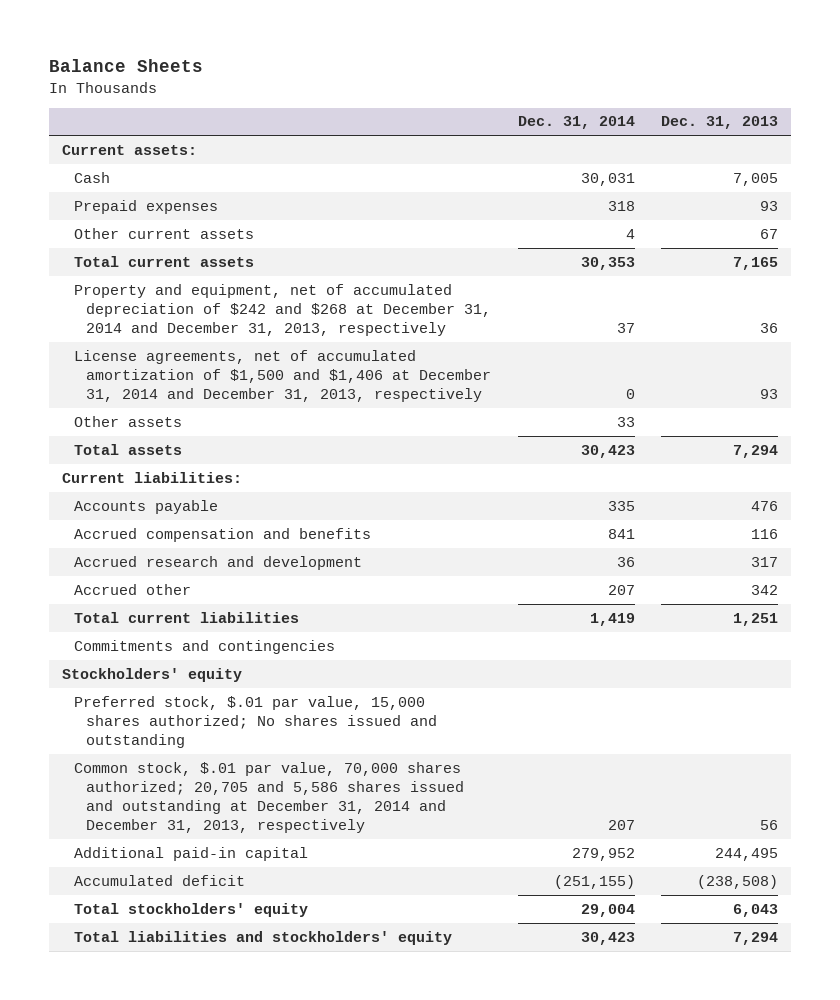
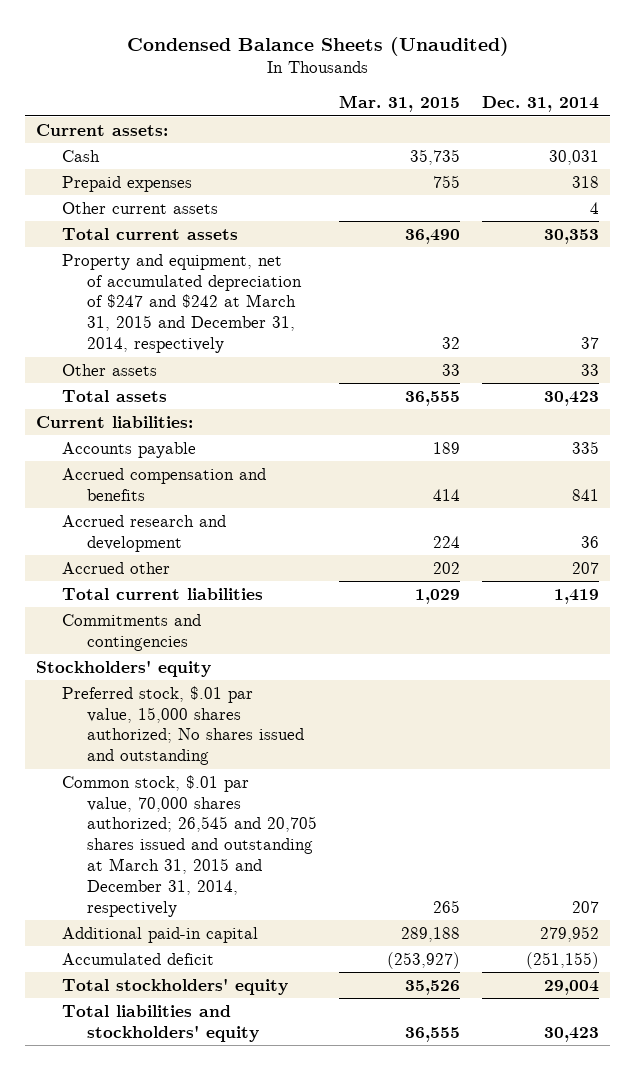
[48,59,203,73] Balance Sheets -> [126,36,509,56] Condensed Balance Sheets (Unaudited)
[661,116,779,130] Dec. 31, 2013 -> none
none -> [339,95,461,113] Mar. 31, 2015
[74,349,492,402] License agreements, net of accumulated amortization of $1,500 and $1,406 at December 31, 2014 and December 31, 2013, respectively -> none
[74,283,492,336] Property and equipment, net of accumulated depreciation of $242 and $268 at December 31, 2014 and December 31, 2013, respectively -> [61,253,303,354] Property and equipment, net of accumulated depreciation of $247 and $242 at March 31, 2015 and December 31, 2014, respectively
[74,761,465,833] Common stock, $.01 par value, 70,000 shares authorized; 20,705 and 5,586 shares issued and outstanding at December 31, 2014 and December 31, 2013, respectively -> [61,774,318,918] Common stock, $.01 par value, 70,000 shares authorized; 26,545 and 20,705 shares issued and outstanding at March 31, 2015 and December 31, 2014, respectively

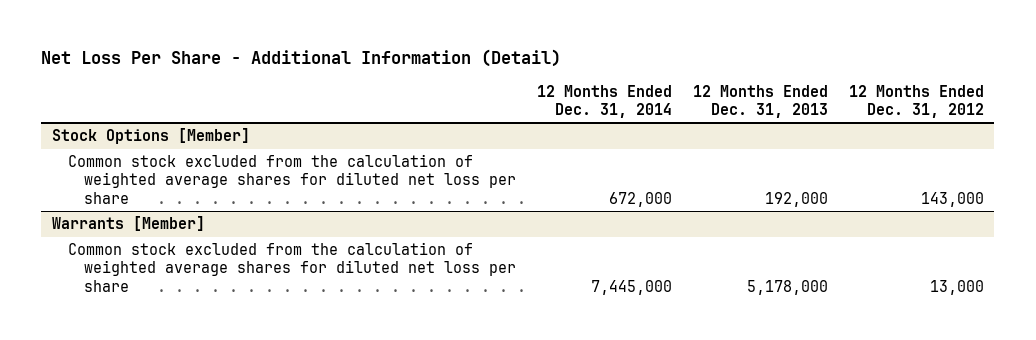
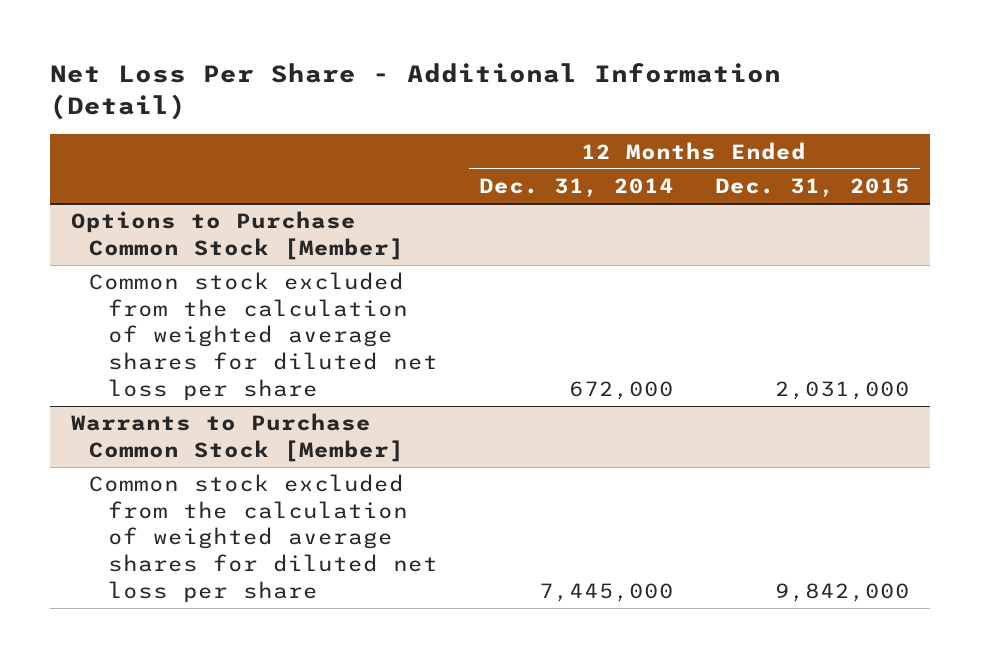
[692,84,828,118] 12 Months Ended Dec. 31, 2013 -> none
[848,84,984,118] 12 Months Ended Dec. 31, 2012 -> none
none -> [714,178,910,198] Dec. 31, 2015
[51,128,250,145] Stock Options [Member] -> [70,211,405,260] Options to Purchase Common Stock [Member]
[51,216,205,232] Warrants [Member] -> [70,413,405,462] Warrants to Purchase Common Stock [Member]

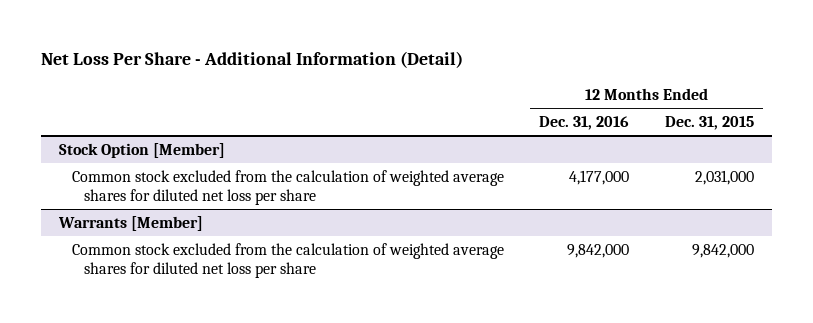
[478,178,674,198] Dec. 31, 2014 -> none
none -> [539,115,630,130] Dec. 31, 2016
[70,211,405,260] Options to Purchase Common Stock [Member] -> [58,142,225,158] Stock Option [Member]
[70,413,405,462] Warrants to Purchase Common Stock [Member] -> [57,215,203,231] Warrants [Member]

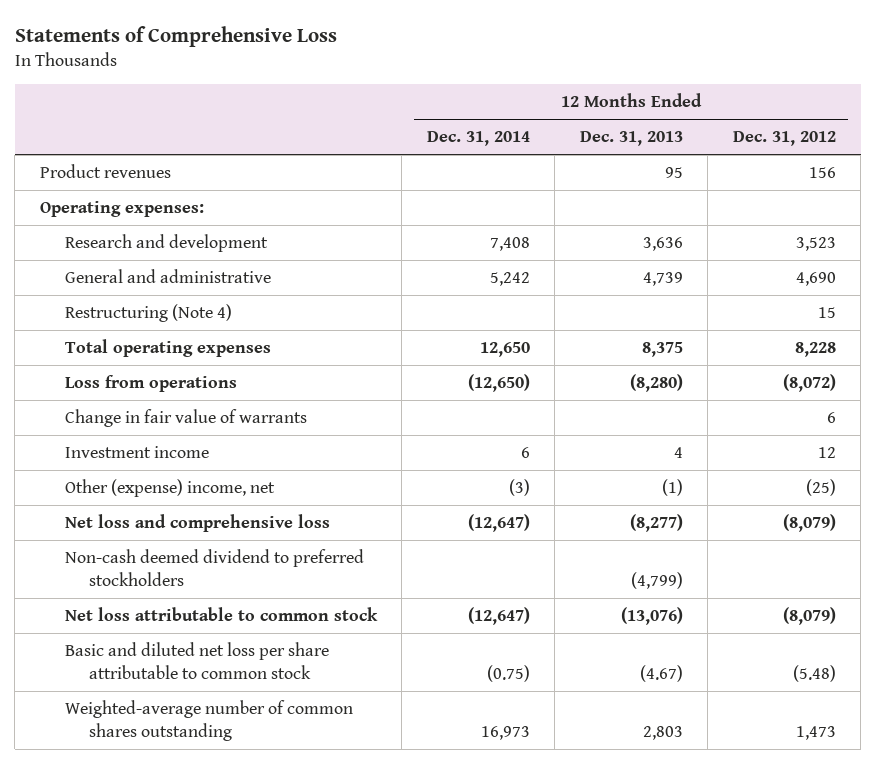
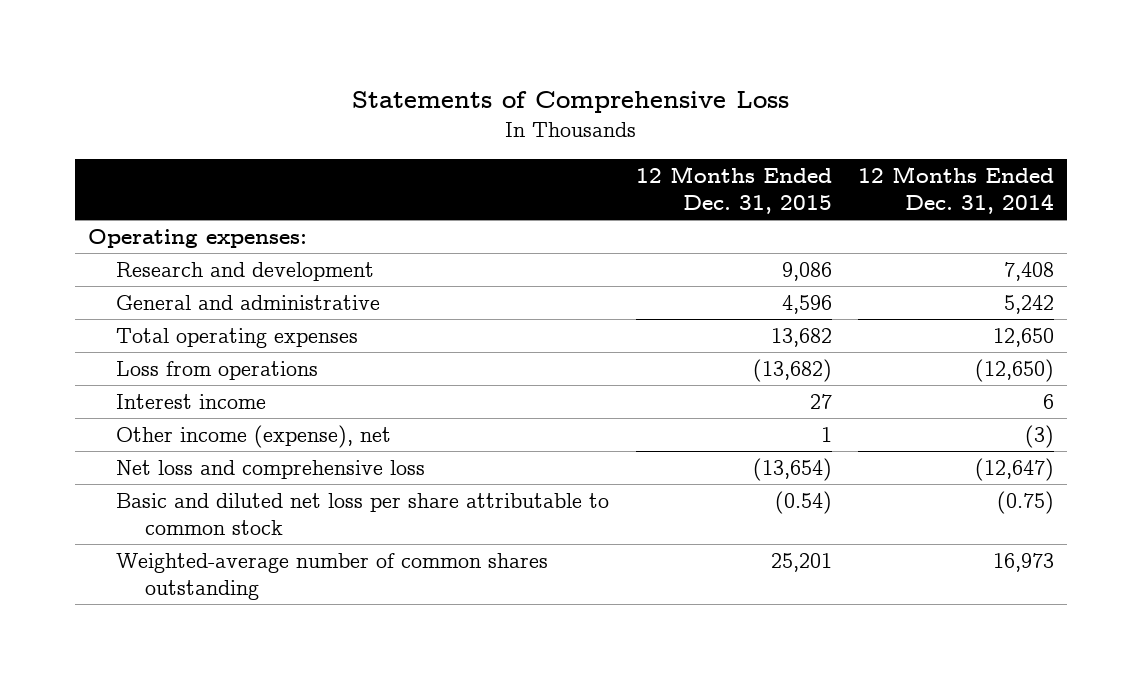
[579,131,683,147] Dec. 31, 2013 -> none
[732,131,836,147] Dec. 31, 2012 -> none
none -> [635,165,832,215] 12 Months Ended Dec. 31, 2015
[39,164,171,179] Product revenues -> none
[64,304,232,323] Restructuring (Note 4) -> none
[64,409,307,428] Change in fair value of warrants -> none
[64,446,209,459] Investment income -> [116,393,267,409] Interest income
[64,479,275,498] Other (expense) income, net -> [116,424,392,448] Other income (expense), net
[64,549,364,586] Non-cash deemed dividend to preferred stockholders -> none
[64,607,378,622] Net loss attributable to common stock -> none

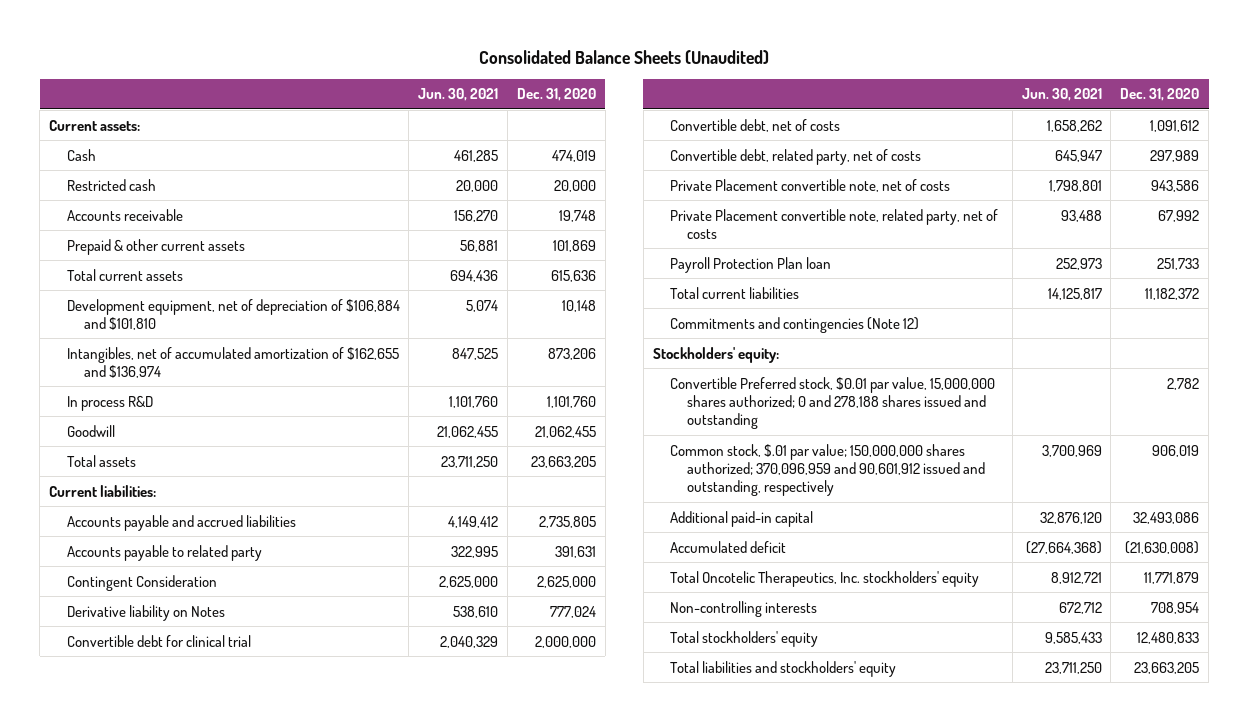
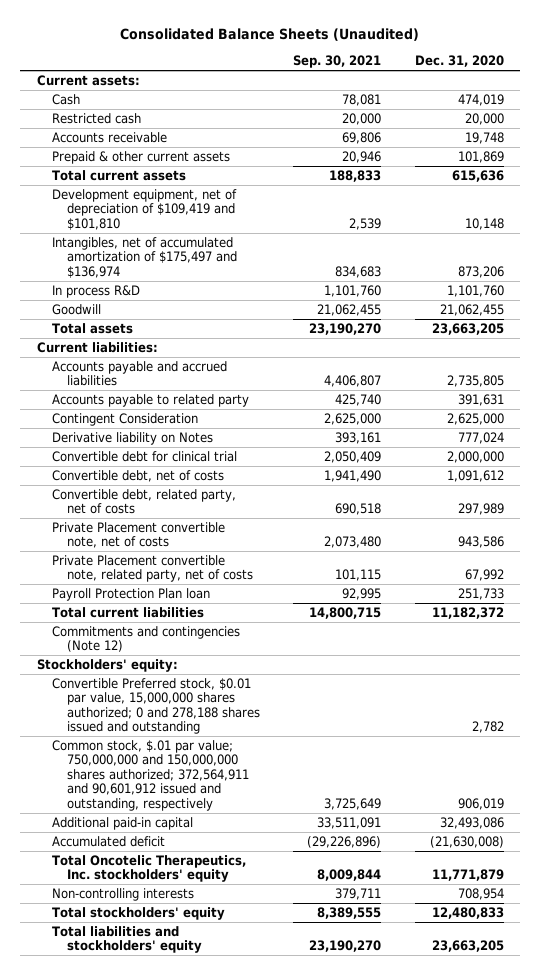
[418,88,499,102] Jun. 30, 2021 -> none
none -> [293,55,382,69] Sep. 30, 2021
[66,298,400,331] Development equipment, net of depreciation of $106,884 and $101,810 -> [51,188,237,230] Development equipment, net of depreciation of $109,419 and $101,810
[66,346,399,379] Intangibles, net of accumulated amortization of $162,655 and $136,974 -> [51,236,237,278] Intangibles, net of accumulated amortization of $175,497 and $136,974
[669,443,986,497] Common stock, $.01 par value; 150,000,000 shares authorized; 370,096,959 and 90,601,912 issued and outstanding, respectively -> [51,739,249,811] Common stock, $.01 par value; 750,000,000 and 150,000,000 shares authorized; 372,564,911 and 90,601,912 issued and outstanding, respectively

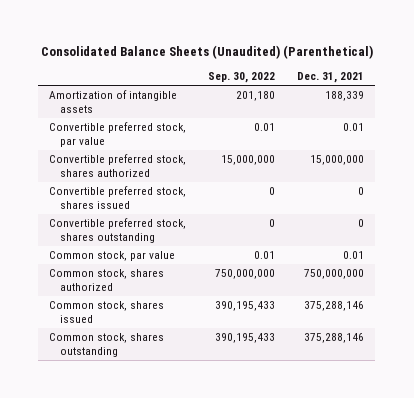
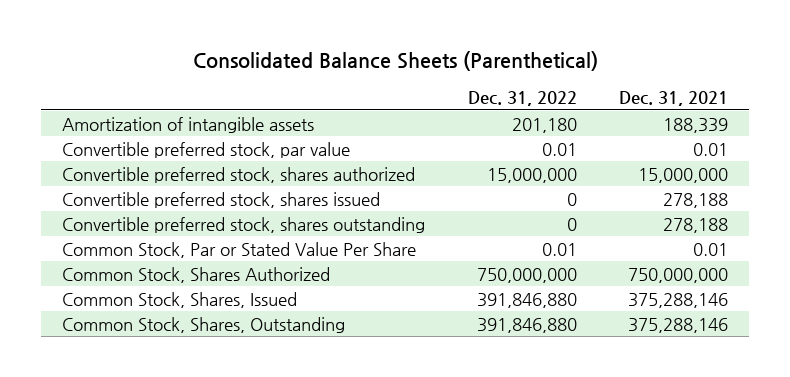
[40,45,373,60] Consolidated Balance Sheets (Unaudited) (Parenthetical) -> [193,51,599,72] Consolidated Balance Sheets (Parenthetical)
[208,72,276,84] Sep. 30, 2022 -> none
none -> [467,90,577,106] Dec. 31, 2022
[358,187,365,196] 0 -> [663,192,729,208] 278,188
[358,219,365,228] 0 -> [663,217,729,233] 278,188
[49,251,176,262] Common stock, par value -> [62,241,417,258] Common Stock, Par or Stated Value Per Share
[49,269,165,291] Common stock, shares authorized -> [62,266,331,283] Common Stock, Shares Authorized
[49,301,165,323] Common stock, shares issued -> [62,291,298,308] Common Stock, Shares, Issued
[49,333,165,357] Common stock, shares outstanding -> [62,316,346,333] Common Stock, Shares, Outstanding

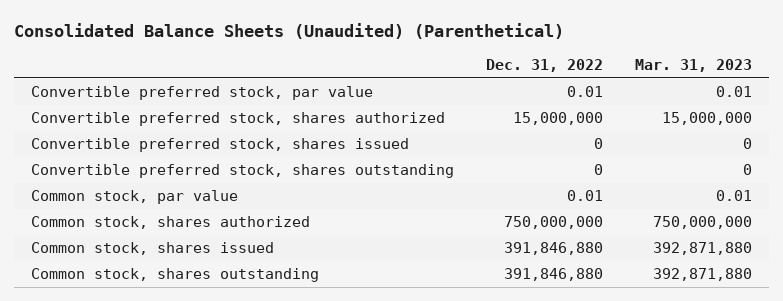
[193,51,599,72] Consolidated Balance Sheets (Parenthetical) -> [14,23,565,40] Consolidated Balance Sheets (Unaudited) (Parenthetical)
[619,90,729,106] Dec. 31, 2021 -> none
none -> [635,59,753,73] Mar. 31, 2023
[62,116,315,133] Amortization of intangible assets -> none
[62,241,417,258] Common Stock, Par or Stated Value Per Share -> [30,190,238,205] Common stock, par value
[62,266,331,283] Common Stock, Shares Authorized -> [30,216,310,230] Common stock, shares authorized
[62,291,298,308] Common Stock, Shares, Issued -> [30,242,274,256] Common stock, shares issued
[62,316,346,333] Common Stock, Shares, Outstanding -> [30,268,319,283] Common stock, shares outstanding

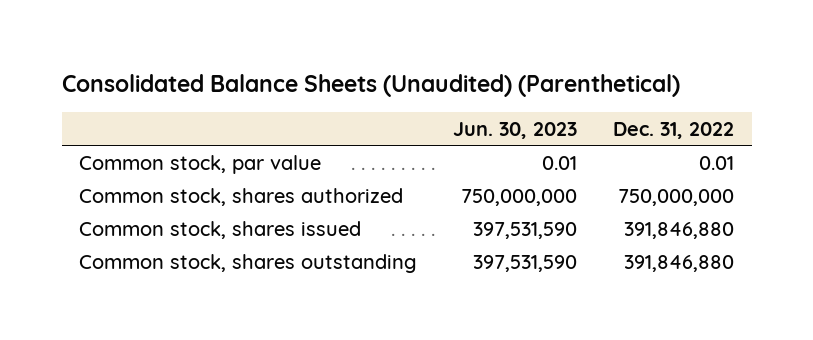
[635,59,753,73] Mar. 31, 2023 -> none
none -> [453,121,578,139] Jun. 30, 2023
[30,86,373,101] Convertible preferred stock, par value -> none
[30,112,445,127] Convertible preferred stock, shares authorized -> none
[30,138,409,153] Convertible preferred stock, shares issued -> none
[30,164,454,179] Convertible preferred stock, shares outstanding -> none

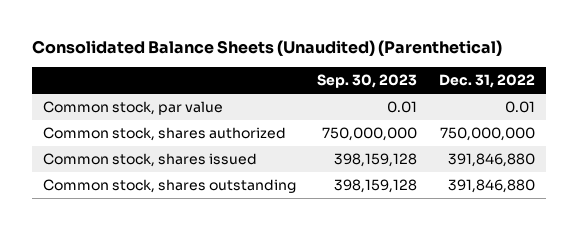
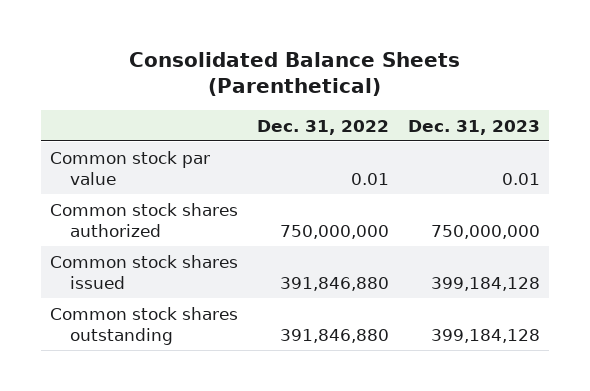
[31,40,502,57] Consolidated Balance Sheets (Unaudited) (Parenthetical) -> [129,51,461,97] Consolidated Balance Sheets (Parenthetical)
[317,74,418,89] Sep. 30, 2023 -> none
none -> [407,119,540,135] Dec. 31, 2023
[42,101,223,116] Common stock, par value -> [50,150,211,186] Common stock par value
[42,127,286,142] Common stock, shares authorized -> [50,202,239,238] Common stock shares authorized
[42,153,257,168] Common stock, shares issued -> [50,254,239,290] Common stock shares issued
[42,179,296,194] Common stock, shares outstanding -> [50,306,239,346] Common stock shares outstanding

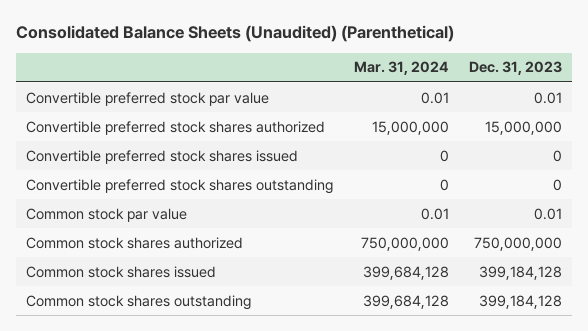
[129,51,461,97] Consolidated Balance Sheets (Parenthetical) -> [15,25,454,43] Consolidated Balance Sheets (Unaudited) (Parenthetical)
[257,119,390,135] Dec. 31, 2022 -> none
none -> [353,61,449,76] Mar. 31, 2024
none -> [26,91,270,106] Convertible preferred stock par value
none -> [26,120,326,135] Convertible preferred stock shares authorized
none -> [26,149,299,164] Convertible preferred stock shares issued
none -> [26,178,334,194] Convertible preferred stock shares outstanding

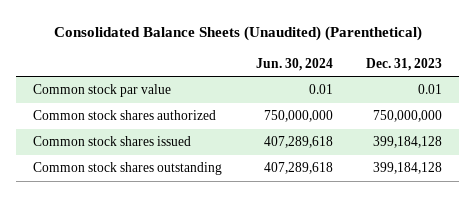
[353,61,449,76] Mar. 31, 2024 -> none
none -> [255,57,333,71] Jun. 30, 2024
[26,91,270,106] Convertible preferred stock par value -> none
[26,120,326,135] Convertible preferred stock shares authorized -> none
[26,149,299,164] Convertible preferred stock shares issued -> none
[26,178,334,194] Convertible preferred stock shares outstanding -> none

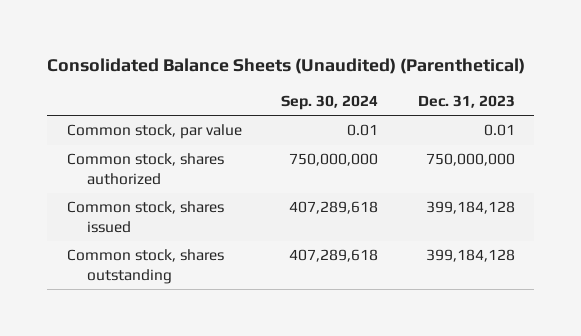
[255,57,333,71] Jun. 30, 2024 -> none
none -> [281,95,379,111] Sep. 30, 2024
[33,84,172,98] Common stock par value -> [66,124,242,140] Common stock, par value
[33,110,217,121] Common stock shares authorized -> [66,153,224,185] Common stock, shares authorized
[33,136,192,147] Common stock shares issued -> [66,201,224,233] Common stock, shares issued
[33,162,223,176] Common stock shares outstanding -> [66,249,224,284] Common stock, shares outstanding

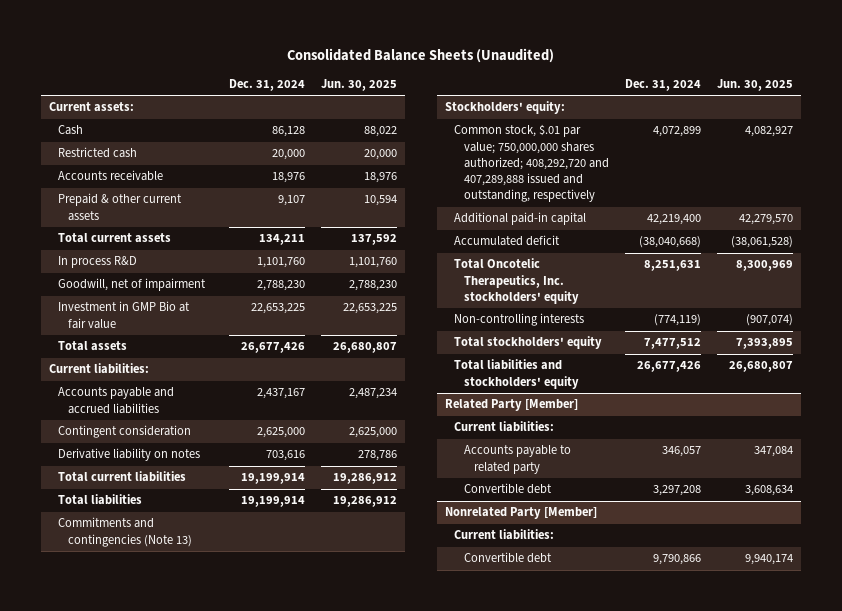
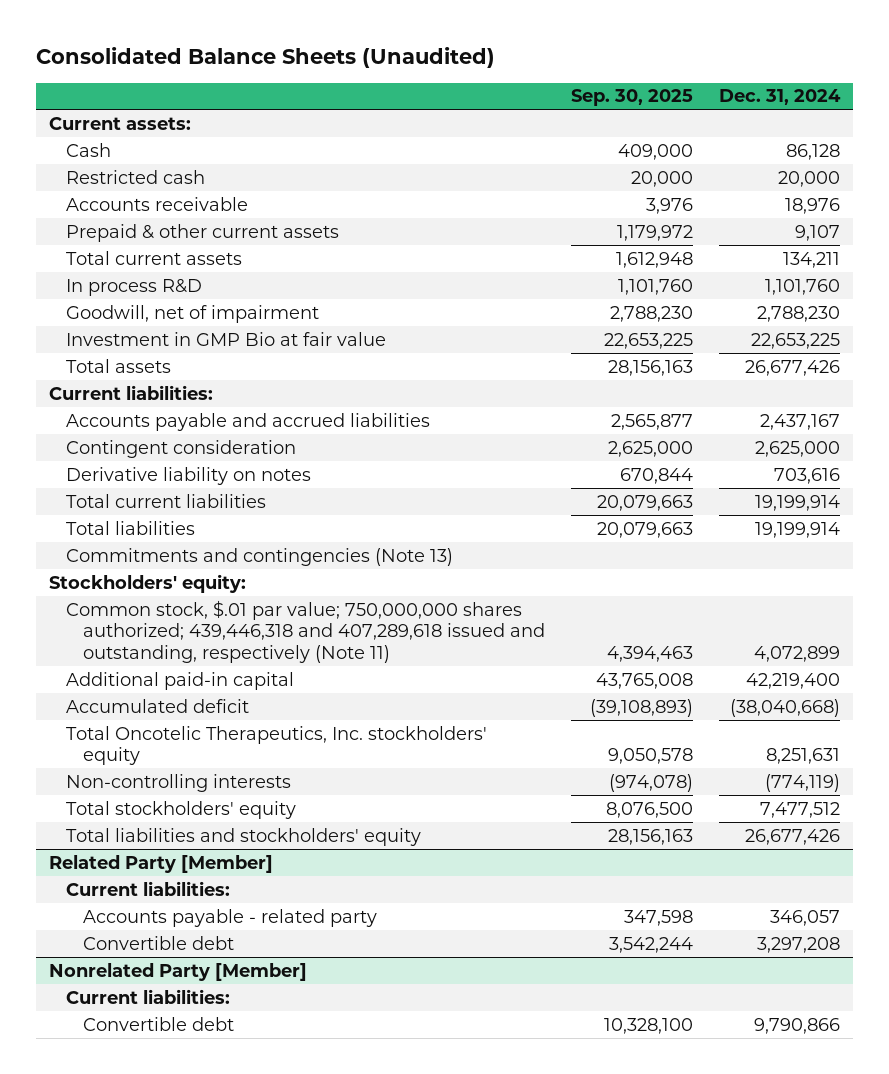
[321,78,398,91] Jun. 30, 2025 -> none
none -> [570,89,693,107] Sep. 30, 2025
[454,124,610,203] Common stock, $.01 par value; 750,000,000 shares authorized; 408,292,720 and 407,289,888 issued and outstanding, respectively -> [66,599,546,663] Common stock, $.01 par value; 750,000,000 shares authorized; 439,446,318 and 407,289,618 issued and outstanding, respectively (Note 11)
[464,445,572,474] Accounts payable to related party -> [83,908,378,927] Accounts payable - related party

